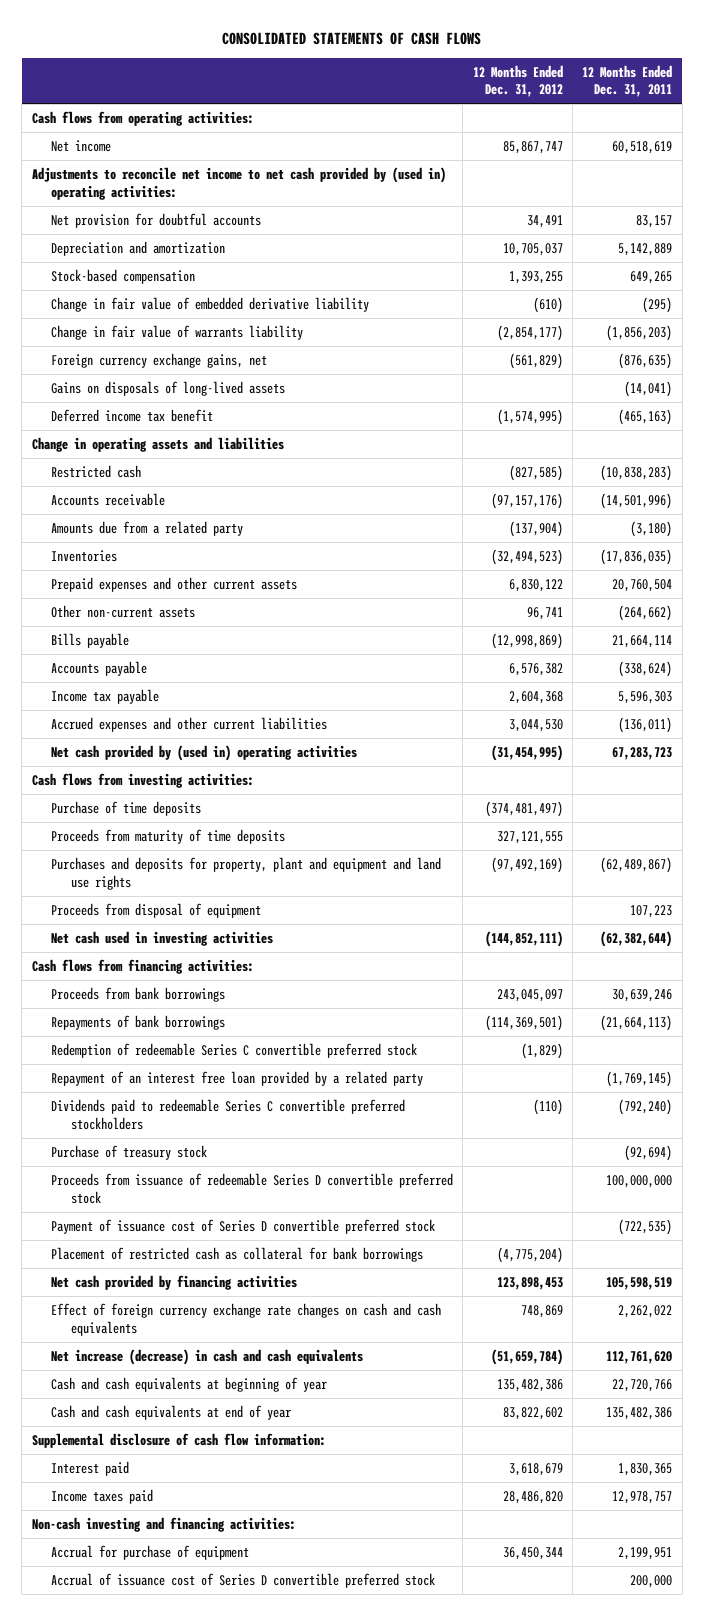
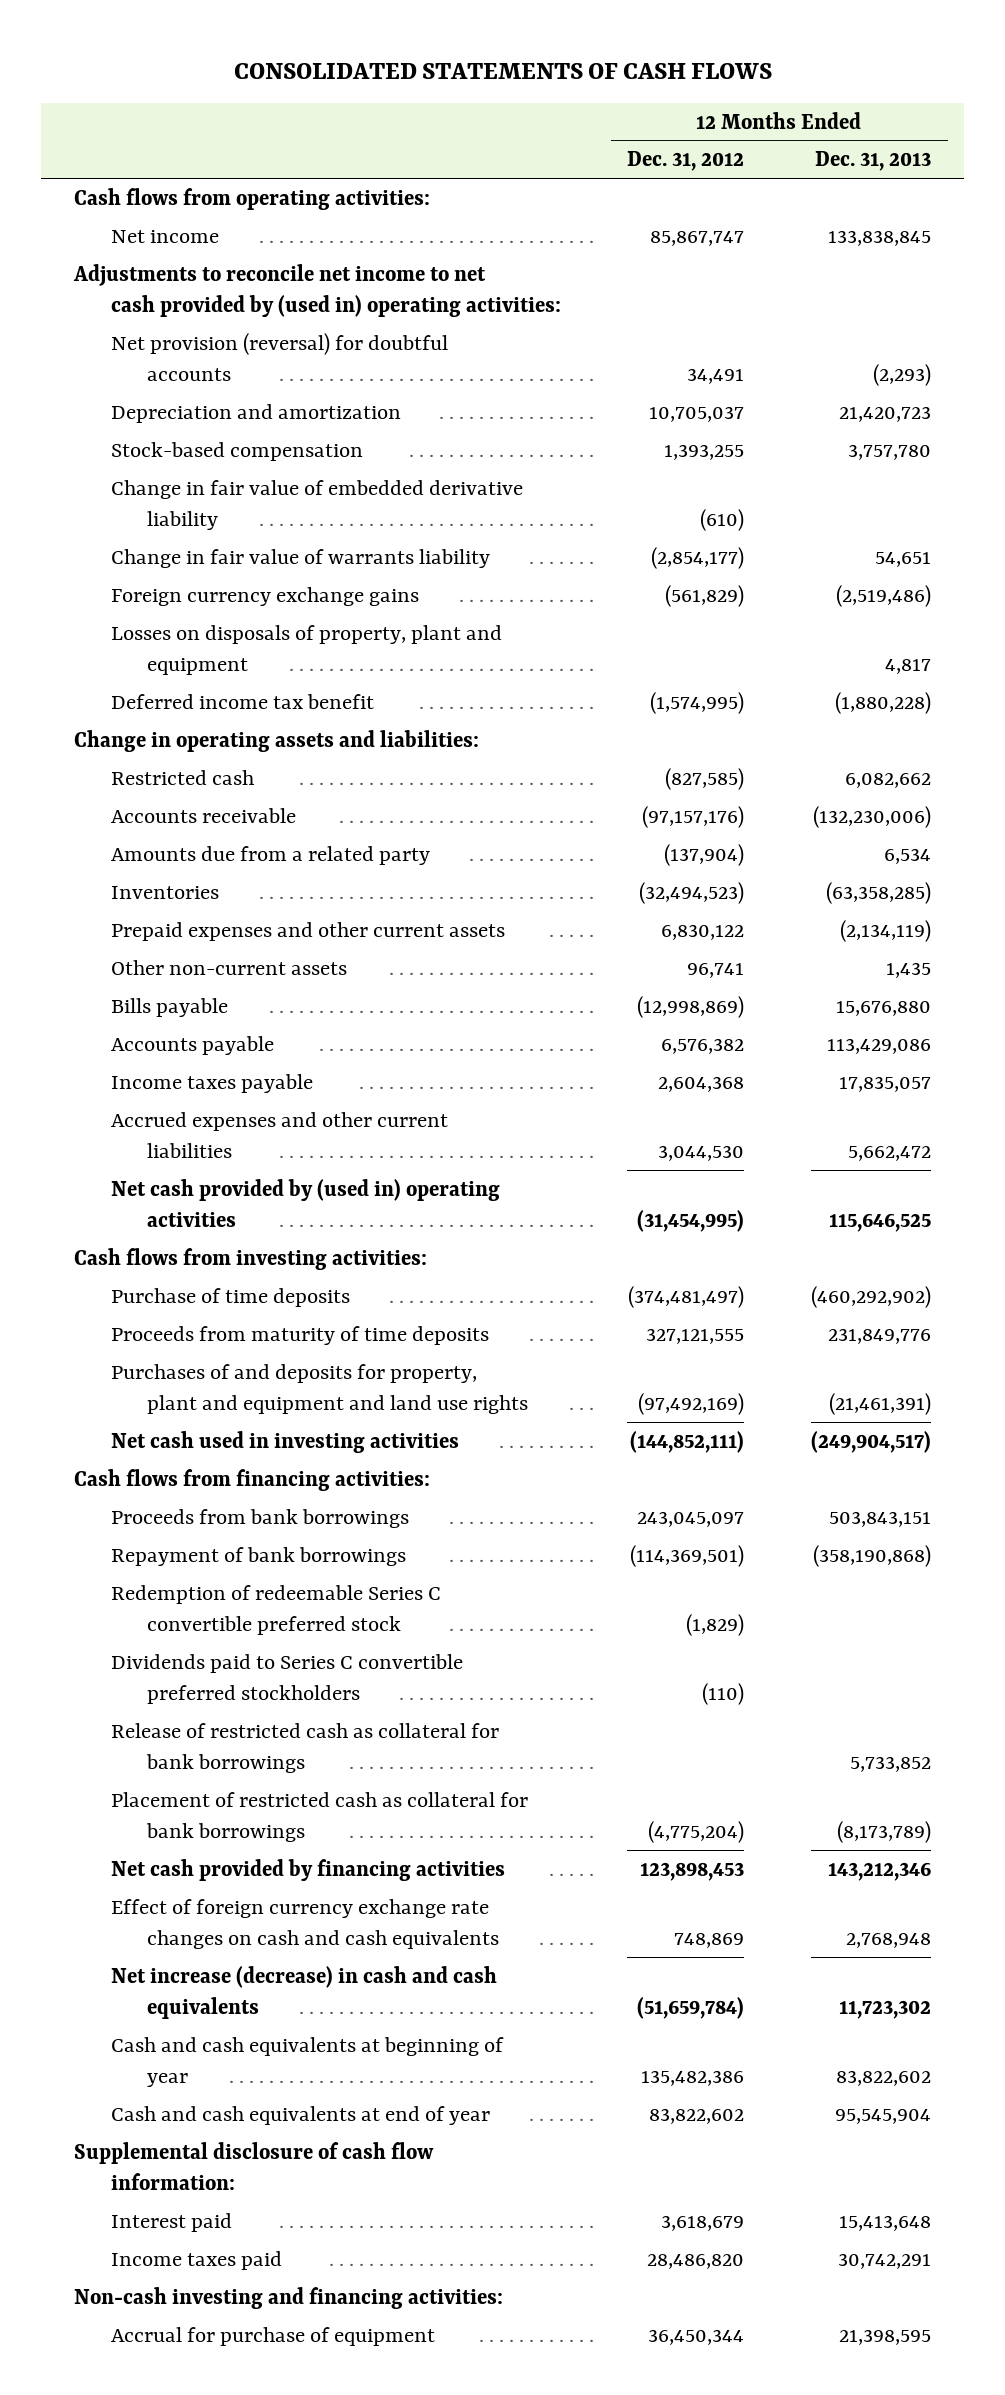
[582,64,673,98] 12 Months Ended Dec. 31, 2011 -> none
none -> [814,151,931,172] Dec. 31, 2013
[51,213,262,229] Net provision for doubtful accounts -> [110,332,448,381] Net provision (reversal) for doubtful accounts
[51,353,268,369] Foreign currency exchange gains, net -> [110,586,419,606] Foreign currency exchange gains
[51,381,286,397] Gains on disposals of long-lived assets -> [110,624,502,675] Losses on disposals of property, plant and equipment
[31,437,284,453] Change in operating assets and liabilities -> [74,729,480,752] Change in operating assets and liabilities:
[51,689,160,705] Income tax payable -> [110,1073,313,1093] Income taxes payable
[51,903,262,919] Proceeds from disposal of equipment -> none
[51,857,442,890] Purchases and deposits for property, plant and equipment and land use rights -> [110,1363,528,1414] Purchases of and deposits for property, plant and equipment and land use rights
[51,1015,226,1031] Repayments of bank borrowings -> [110,1546,406,1566] Repayment of bank borrowings
[51,1071,424,1087] Repayment of an interest free loan provided by a related party -> none
[51,1145,208,1161] Purchase of treasury stock -> none
[51,1173,454,1204] Proceeds from issuance of redeemable Series D convertible preferred stock -> none
[51,1219,436,1235] Payment of issuance cost of Series D convertible preferred stock -> none
[51,1099,406,1130] Dividends paid to redeemable Series C convertible preferred stockholders -> [110,1653,463,1704] Dividends paid to Series C convertible preferred stockholders
none -> [110,1722,499,1773] Release of restricted cash as collateral for bank borrowings
[51,1573,436,1589] Accrual of issuance cost of Series D convertible preferred stock -> none

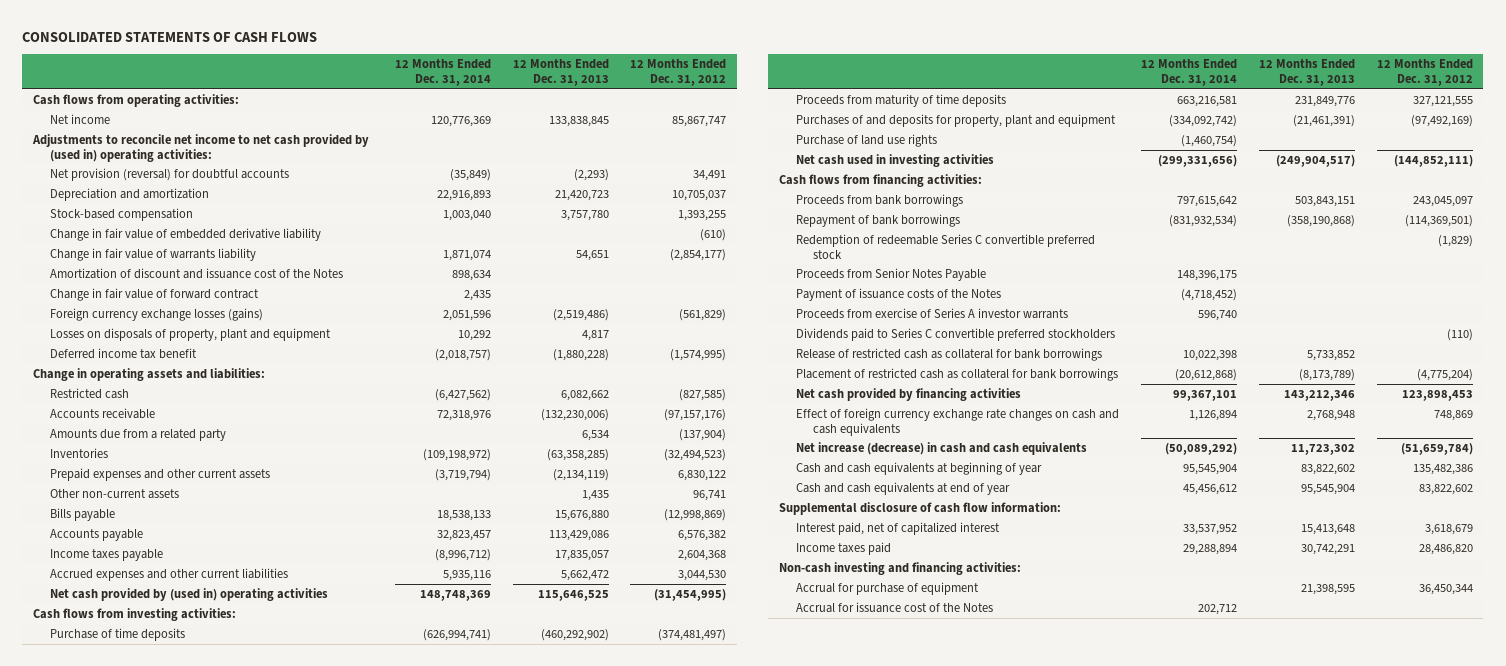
none -> [394,59,491,86] 12 Months Ended Dec. 31, 2014
none -> [50,267,344,279] Amortization of discount and issuance cost of the Notes
none -> [50,287,260,301] Change in fair value of forward contract
[110,586,419,606] Foreign currency exchange gains -> [50,307,264,321] Foreign currency exchange losses (gains)
[110,1363,528,1414] Purchases of and deposits for property, plant and equipment and land use rights -> [796,113,1117,127] Purchases of and deposits for property, plant and equipment
none -> [796,133,938,147] Purchase of land use rights
none -> [796,267,987,281] Proceeds from Senior Notes Payable
none -> [796,287,1002,301] Payment of issuance costs of the Notes
none -> [796,307,1069,319] Proceeds from exercise of Series A investor warrants
[110,2212,232,2232] Interest paid -> [796,521,1001,535] Interest paid, net of capitalized interest
none -> [796,601,994,613] Accrual for issuance cost of the Notes

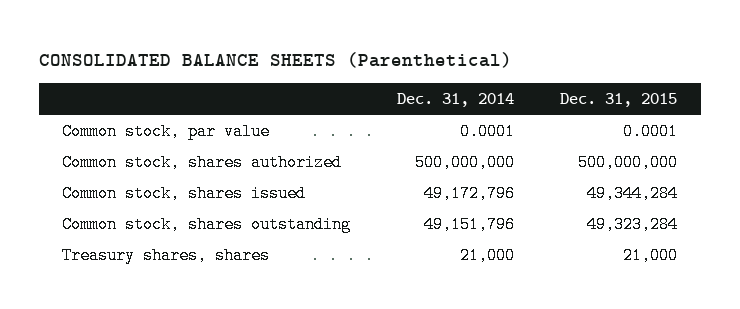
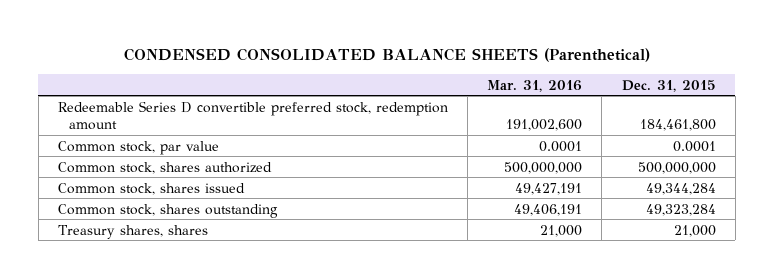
[38,51,512,68] CONSOLIDATED BALANCE SHEETS (Parenthetical) -> [123,48,650,63] CONDENSED CONSOLIDATED BALANCE SHEETS (Parenthetical)
[396,92,514,107] Dec. 31, 2014 -> none
none -> [487,79,583,92] Mar. 31, 2016
none -> [57,100,448,130] Redeemable Series D convertible preferred stock, redemption amount

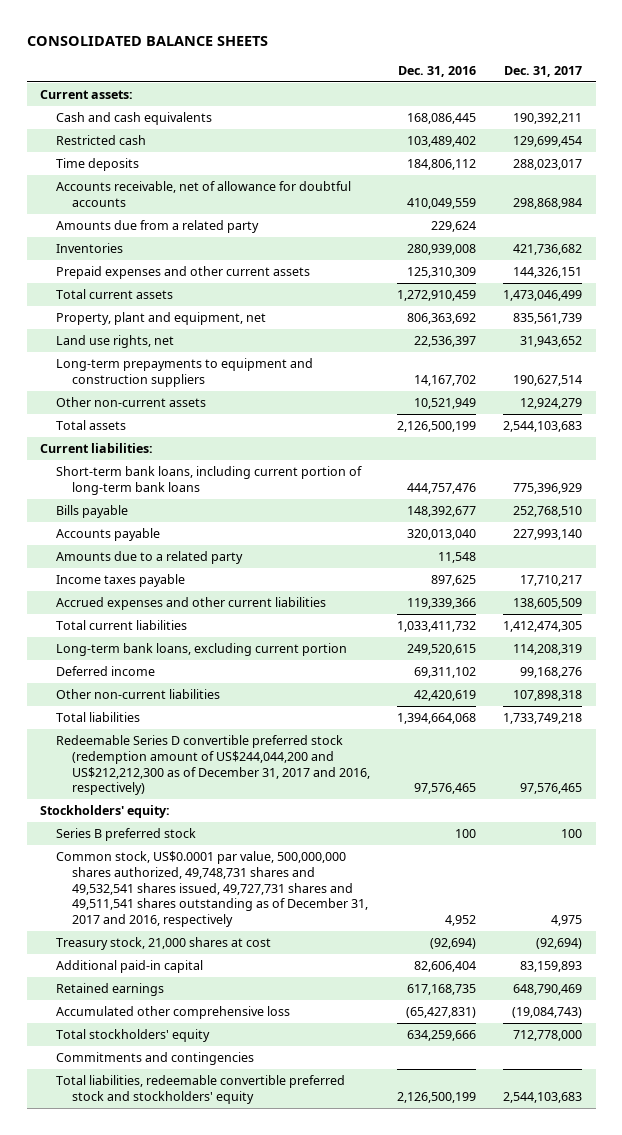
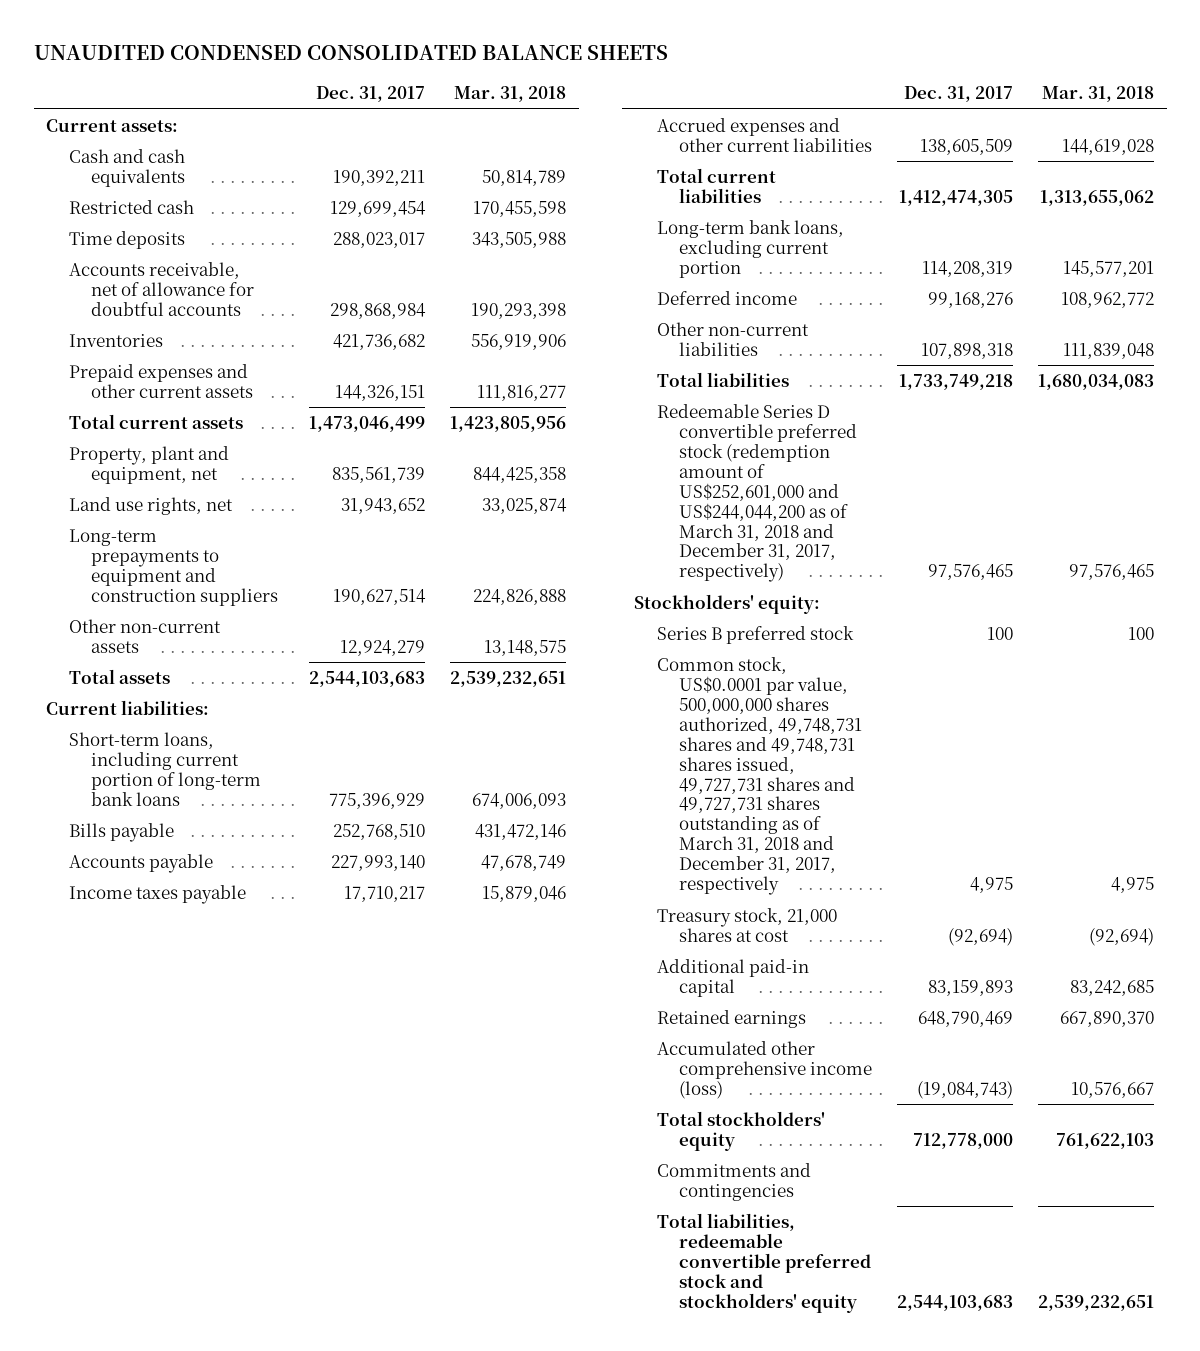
[26,36,268,47] CONSOLIDATED BALANCE SHEETS -> [33,45,668,61] UNAUDITED CONDENSED CONSOLIDATED BALANCE SHEETS
[398,65,477,77] Dec. 31, 2016 -> none
none -> [454,86,567,103] Mar. 31, 2018
[56,220,260,234] Amounts due from a related party -> none
[56,466,363,495] Short-term bank loans, including current portion of long-term bank loans -> [68,731,261,806] Short-term loans, including current portion of long-term bank loans
[56,551,244,565] Amounts due to a related party -> none
[56,735,371,796] Redeemable Series D convertible preferred stock (redemption amount of US$244,044,200 and US$212,212,300 as of December 31, 2017 and 2016, respectively) -> [656,403,857,583] Redeemable Series D convertible preferred stock (redemption amount of US$252,601,000 and US$244,044,200 as of March 31, 2018 and December 31, 2017, respectively)
[56,851,369,928] Common stock, US$0.0001 par value, 500,000,000 shares authorized, 49,748,731 shares and 49,532,541 shares issued, 49,727,731 shares and 49,511,541 shares outstanding as of December 31, 2017 and 2016, respectively -> [656,656,862,896] Common stock, US$0.0001 par value, 500,000,000 shares authorized, 49,748,731 shares and 49,748,731 shares issued, 49,727,731 shares and 49,727,731 shares outstanding as of March 31, 2018 and December 31, 2017, respectively
[56,1006,291,1020] Accumulated other comprehensive loss -> [656,1040,872,1099] Accumulated other comprehensive income (loss)

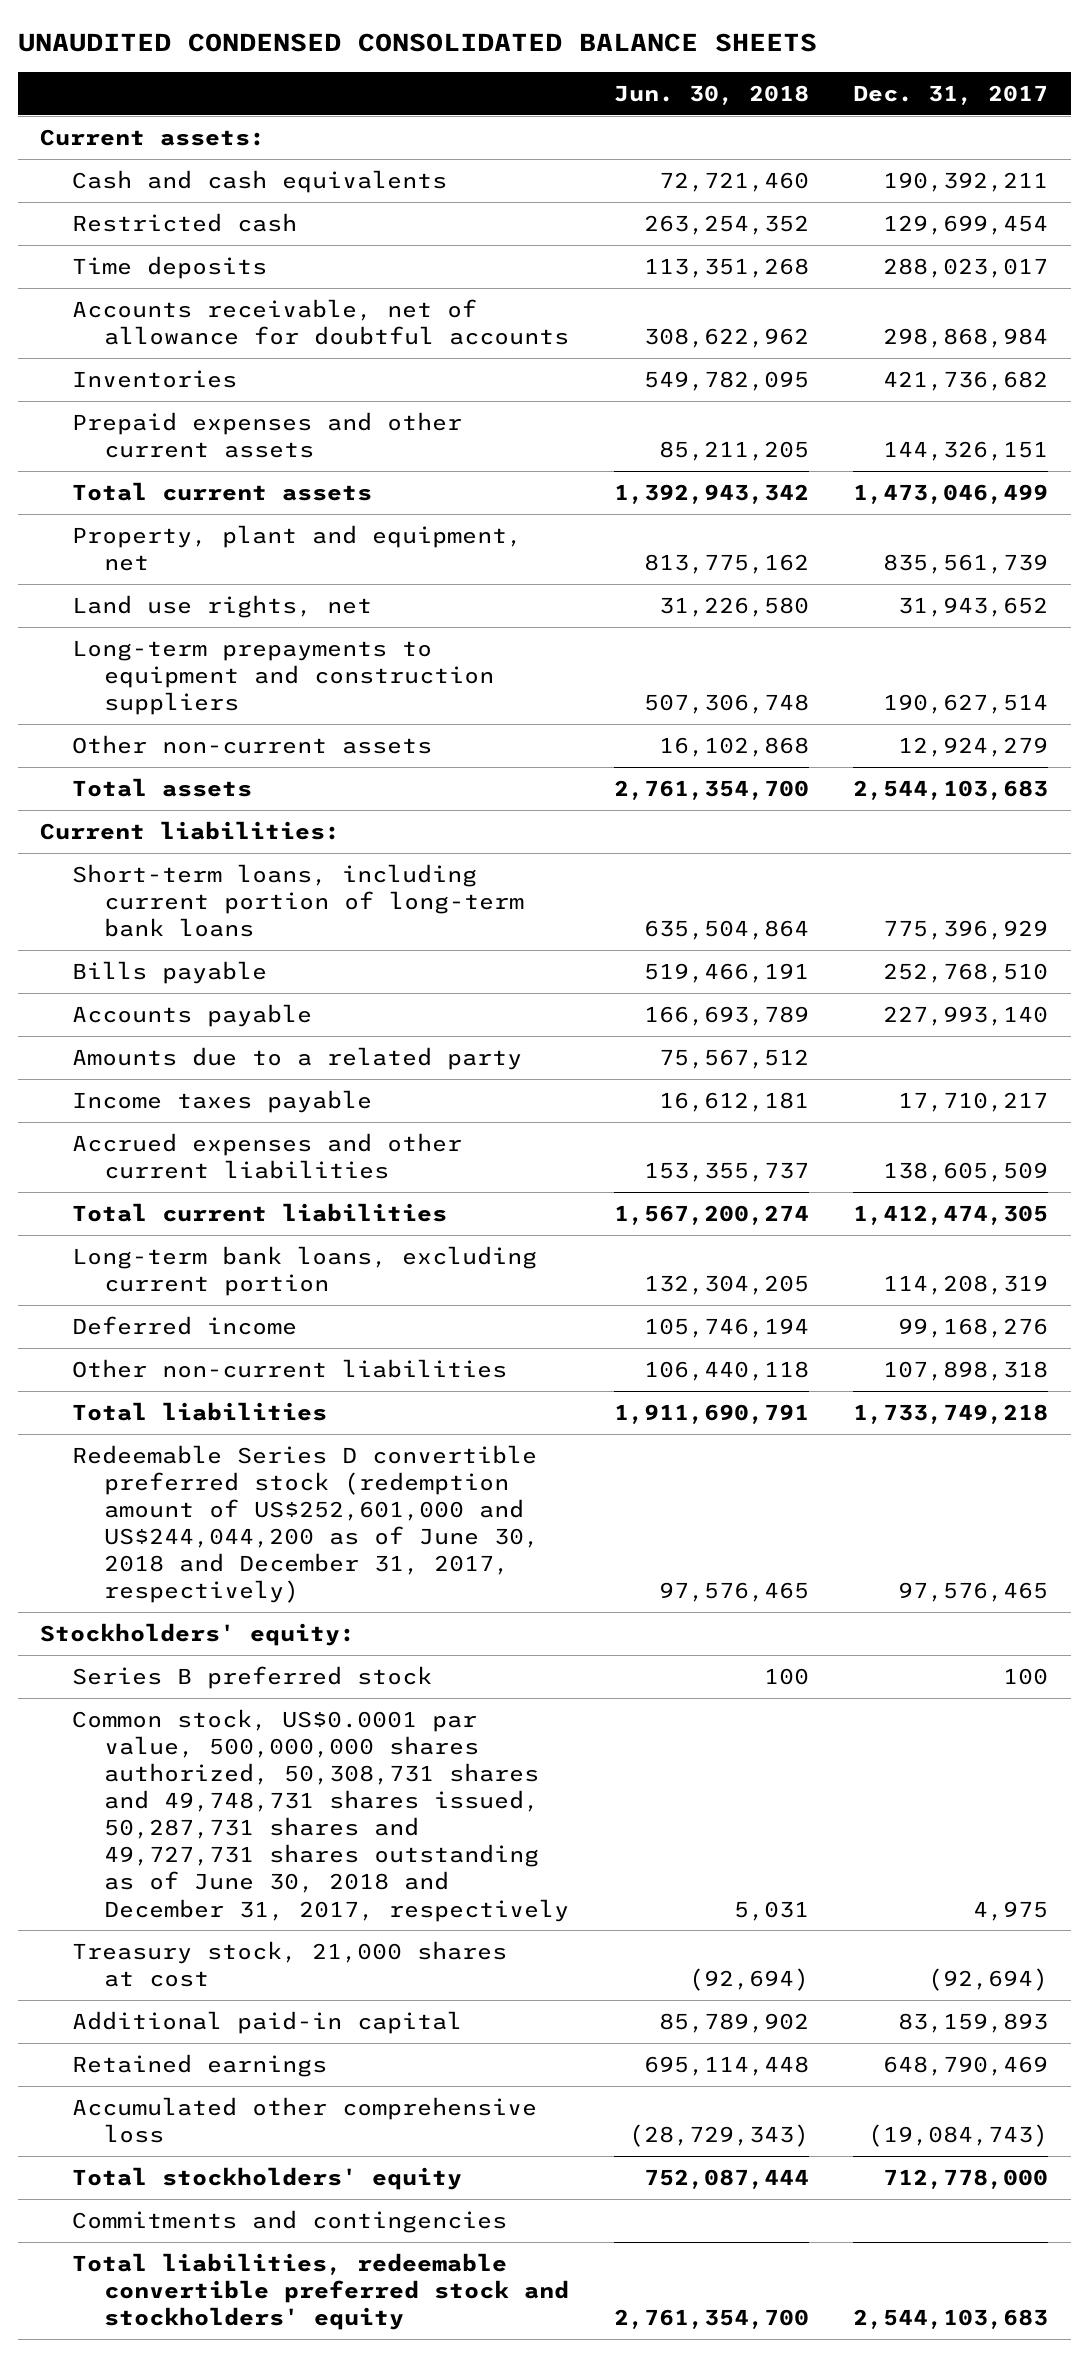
[454,86,567,103] Mar. 31, 2018 -> none
none -> [613,85,809,106] Jun. 30, 2018
none -> [72,1046,523,1070] Amounts due to a related party
[656,403,857,583] Redeemable Series D convertible preferred stock (redemption amount of US$252,601,000 and US$244,044,200 as of March 31, 2018 and December 31, 2017, respectively) -> [72,1444,539,1604] Redeemable Series D convertible preferred stock (redemption amount of US$252,601,000 and US$244,044,200 as of June 30, 2018 and December 31, 2017, respectively)
[656,656,862,896] Common stock, US$0.0001 par value, 500,000,000 shares authorized, 49,748,731 shares and 49,748,731 shares issued, 49,727,731 shares and 49,727,731 shares outstanding as of March 31, 2018 and December 31, 2017, respectively -> [72,1708,569,1922] Common stock, US$0.0001 par value, 500,000,000 shares authorized, 50,308,731 shares and 49,748,731 shares issued, 50,287,731 shares and 49,727,731 shares outstanding as of June 30, 2018 and December 31, 2017, respectively
[656,1040,872,1099] Accumulated other comprehensive income (loss) -> [72,2096,538,2143] Accumulated other comprehensive loss

